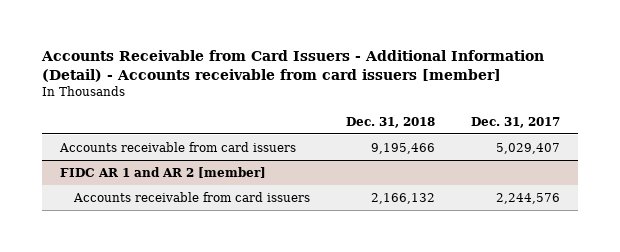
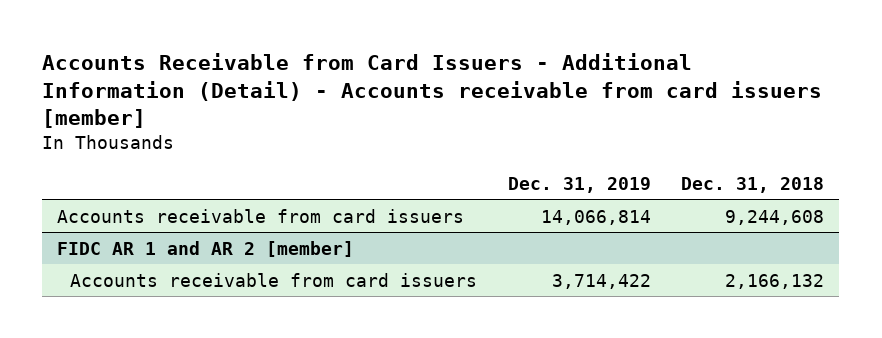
[471,116,561,128] Dec. 31, 2017 -> none
none -> [507,176,651,193] Dec. 31, 2019
[371,143,436,155] 9,195,466 -> [725,209,825,225] 9,244,608

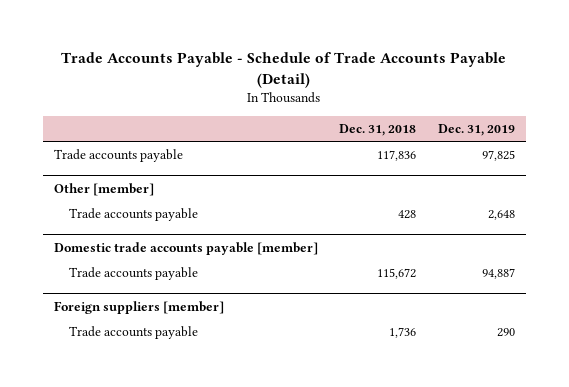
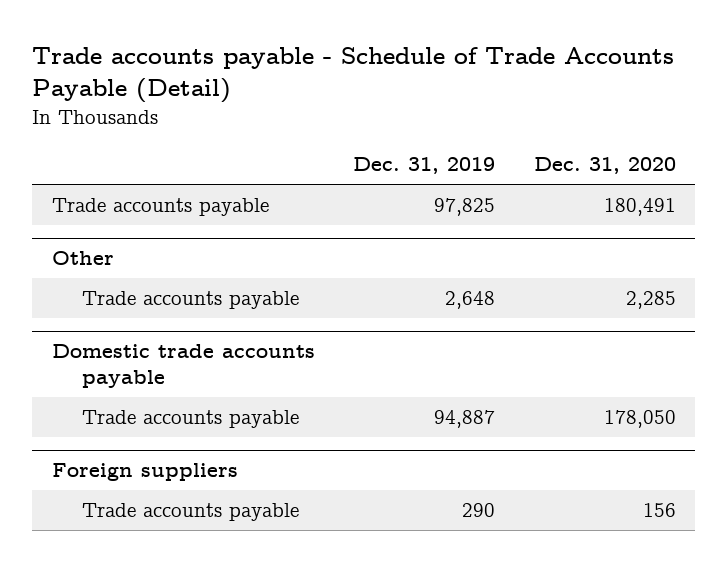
[61,52,507,89] Trade Accounts Payable - Schedule of Trade Accounts Payable (Detail) -> [32,47,675,104] Trade accounts payable - Schedule of Trade Accounts Payable (Detail)
[339,123,417,136] Dec. 31, 2018 -> none
none -> [533,157,676,175] Dec. 31, 2020
[53,182,154,196] Other [member] -> [51,251,114,266] Other
[53,241,318,255] Domestic trade accounts payable [member] -> [51,344,315,389] Domestic trade accounts payable
[53,300,224,314] Foreign suppliers [member] -> [51,463,238,482] Foreign suppliers

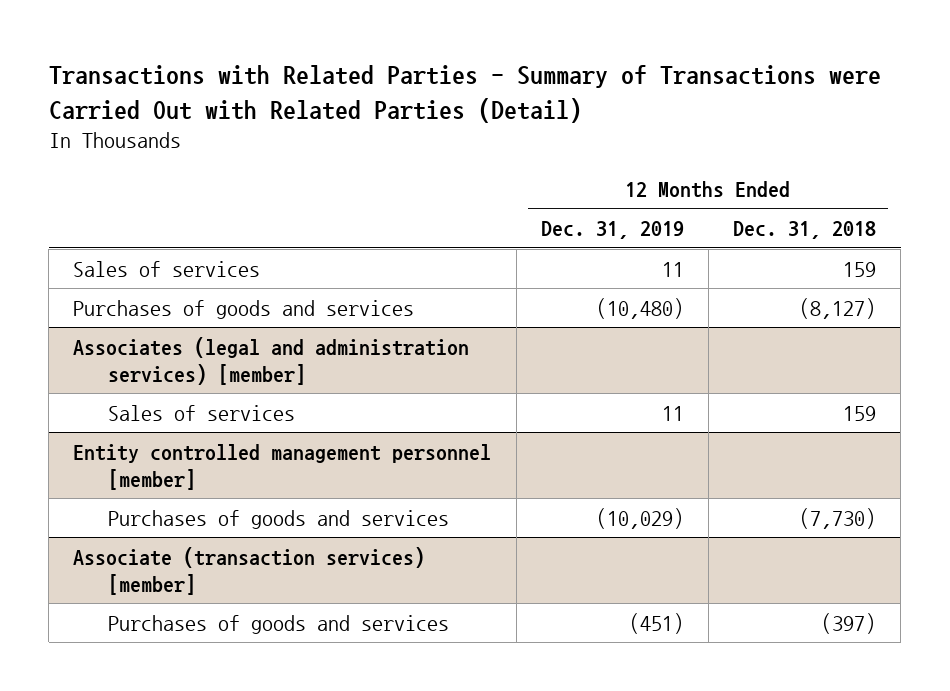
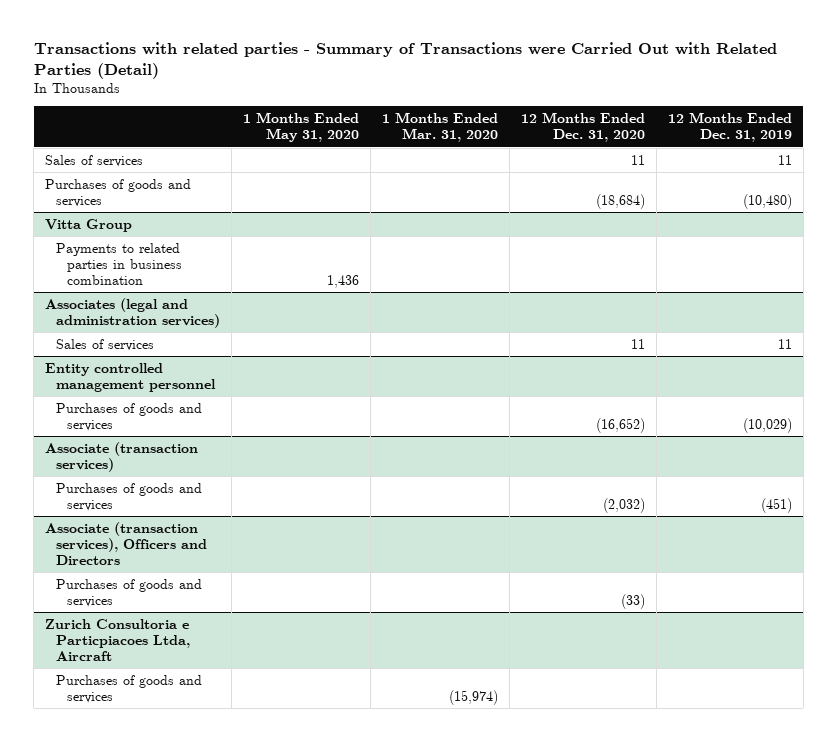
[48,65,881,123] Transactions with Related Parties - Summary of Transactions were Carried Out with Related Parties (Detail) -> [33,42,777,80] Transactions with related parties - Summary of Transactions were Carried Out with Related Parties (Detail)
[733,221,877,240] Dec. 31, 2018 -> none
none -> [242,112,359,143] 1 Months Ended May 31, 2020
none -> [381,112,498,143] 1 Months Ended Mar. 31, 2020
none -> [520,112,645,143] 12 Months Ended Dec. 31, 2020
none -> [45,218,133,232] Vitta Group
none -> [55,242,182,285] Payments to related parties in business combination
[73,336,470,385] Associates (legal and administration services) [member] -> [45,297,220,328] Associates (legal and administration services)
[73,443,492,490] Entity controlled management personnel [member] -> [45,362,216,392] Entity controlled management personnel
[73,546,426,595] Associate (transaction services) [member] -> [45,441,199,472] Associate (transaction services)
none -> [45,521,207,565] Associate (transaction services), Officers and Directors
none -> [55,578,202,607] Purchases of goods and services
none -> [45,618,190,661] Zurich Consultoria e Particpiacoes Ltda, Aircraft
none -> [55,674,202,703] Purchases of goods and services

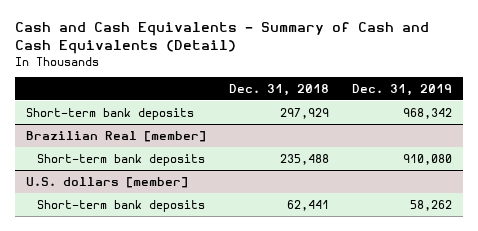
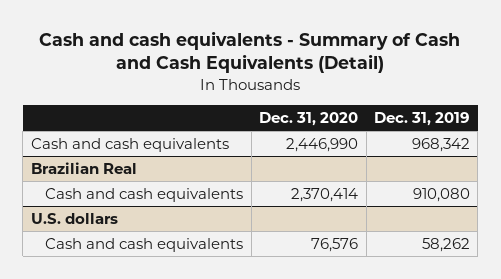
[14,22,429,55] Cash and Cash Equivalents - Summary of Cash and Cash Equivalents (Detail) -> [39,31,461,74] Cash and cash equivalents - Summary of Cash and Cash Equivalents (Detail)
[229,83,330,96] Dec. 31, 2018 -> none
none -> [259,111,359,126] Dec. 31, 2020
[26,107,195,120] Short-term bank deposits -> [30,137,229,152] Cash and cash equivalents
[26,130,207,142] Brazilian Real [member] -> [30,161,137,174] Brazilian Real
[36,153,205,166] Short-term bank deposits -> [45,187,244,202] Cash and cash equivalents
[26,176,189,188] U.S. dollars [member] -> [30,212,118,224] U.S. dollars
[36,199,205,212] Short-term bank deposits -> [45,237,244,252] Cash and cash equivalents

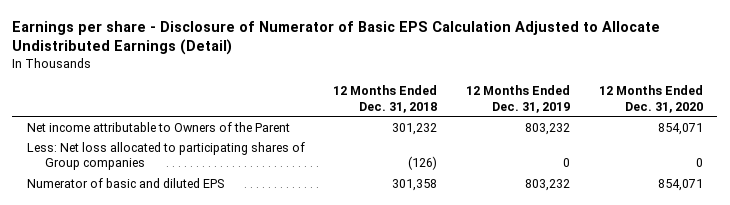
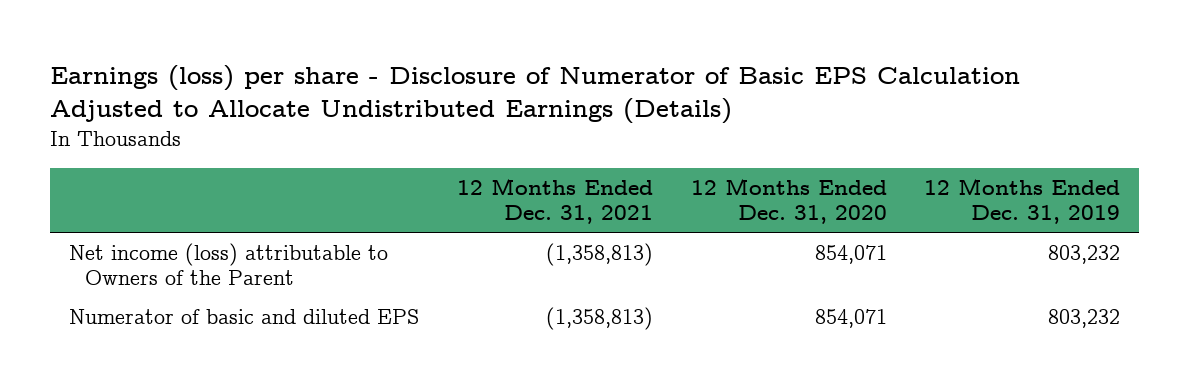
[12,20,661,56] Earnings per share - Disclosure of Numerator of Basic EPS Calculation Adjusted to Allocate Undistributed Earnings (Detail) -> [50,64,1021,124] Earnings (loss) per share - Disclosure of Numerator of Basic EPS Calculation Adjusted to Allocate Undistributed Earnings (Details)
[333,84,438,113] 12 Months Ended Dec. 31, 2018 -> none
none -> [456,177,653,225] 12 Months Ended Dec. 31, 2021
[26,141,305,171] Less: Net loss allocated to participating shares of Group companies -> none
[26,121,290,132] Net income attributable to Owners of the Parent -> [68,242,388,286] Net income (loss) attributable to Owners of the Parent

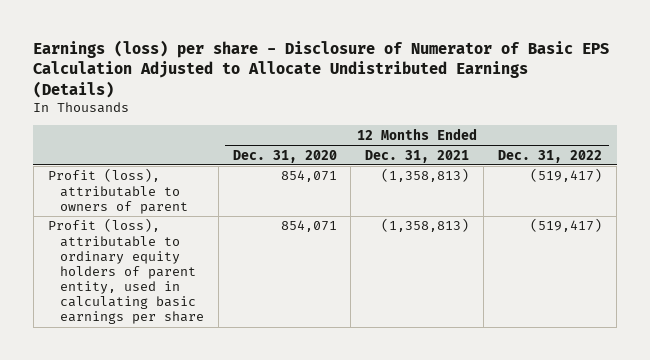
[924,177,1121,225] 12 Months Ended Dec. 31, 2019 -> none
none -> [498,149,603,163] Dec. 31, 2022
[68,242,388,286] Net income (loss) attributable to Owners of the Parent -> [47,168,188,214] Profit (loss), attributable to owners of parent
[68,308,419,324] Numerator of basic and diluted EPS -> [47,218,204,325] Profit (loss), attributable to ordinary equity holders of parent entity, used in calculating basic earnings per share

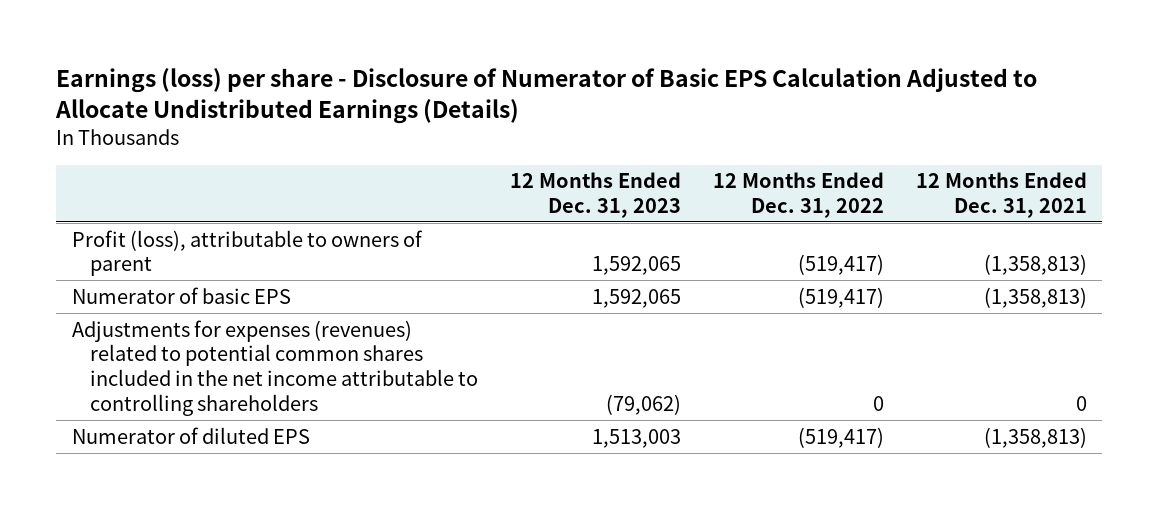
[232,149,337,163] Dec. 31, 2020 -> none
none -> [509,172,681,218] 12 Months Ended Dec. 31, 2023
[47,218,204,325] Profit (loss), attributable to ordinary equity holders of parent entity, used in calculating basic earnings per share -> [71,286,291,304] Numerator of basic EPS
none -> [71,319,479,416] Adjustments for expenses (revenues) related to potential common shares included in the net income attributable to controlling shareholders
none -> [71,426,310,444] Numerator of diluted EPS

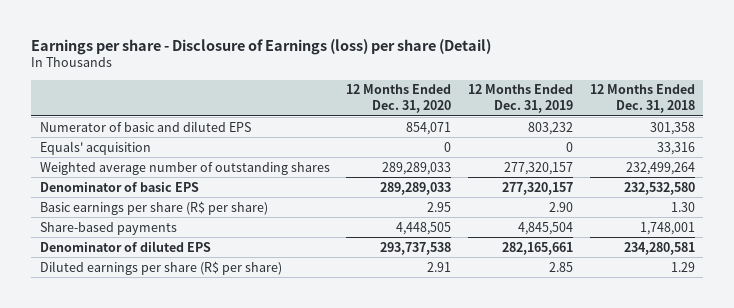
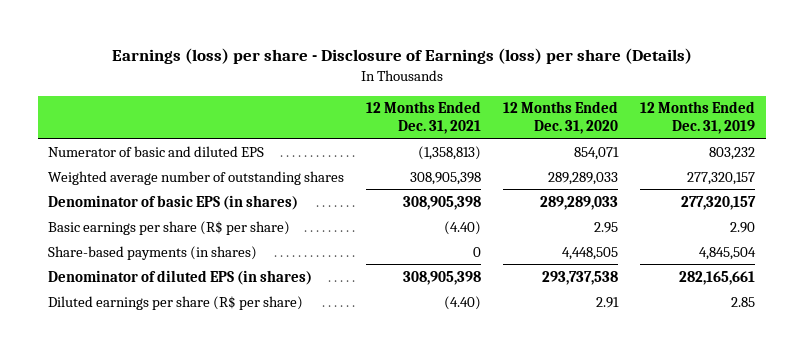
[31,38,492,55] Earnings per share - Disclosure of Earnings (loss) per share (Detail) -> [111,47,692,64] Earnings (loss) per share - Disclosure of Earnings (loss) per share (Details)
[589,84,695,114] 12 Months Ended Dec. 31, 2018 -> none
none -> [366,101,482,134] 12 Months Ended Dec. 31, 2021
[39,140,151,155] Equals' acquisition -> none
[39,181,199,192] Denominator of basic EPS -> [48,194,299,210] Denominator of basic EPS (in shares)
[39,221,177,235] Share-based payments -> [48,245,258,260] Share-based payments (in shares)
[39,240,211,252] Denominator of diluted EPS -> [48,269,313,285] Denominator of diluted EPS (in shares)

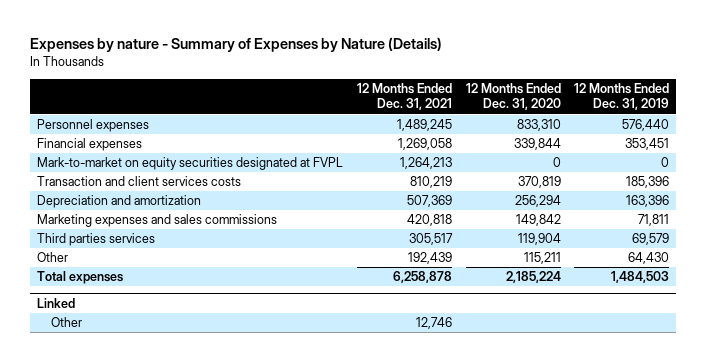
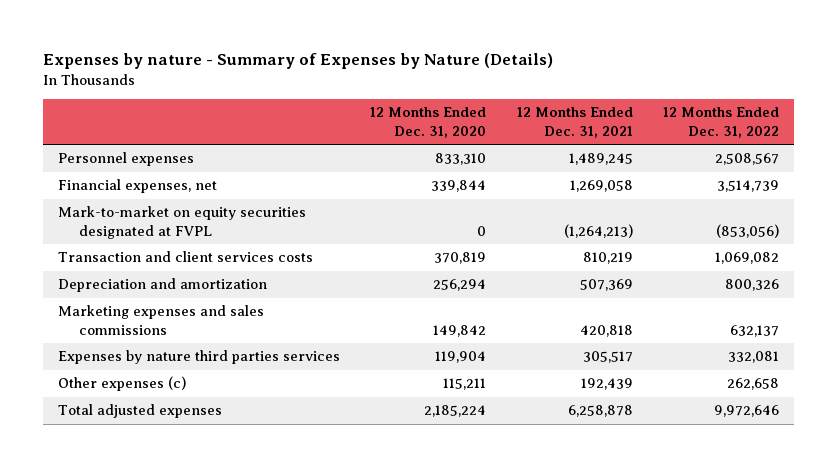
[574,83,670,111] 12 Months Ended Dec. 31, 2019 -> none
none -> [662,107,779,138] 12 Months Ended Dec. 31, 2022
[36,138,142,152] Financial expenses -> [58,179,218,194] Financial expenses, net
[399,157,452,170] 1,264,213 -> [563,223,633,238] (1,264,213)
[36,297,75,308] Linked -> none
[50,317,82,328] Other -> none
[36,233,155,247] Third parties services -> [58,350,341,365] Expenses by nature third parties services
[36,252,68,263] Other -> [58,376,187,392] Other expenses (c)
[36,271,123,285] Total expenses -> [58,404,223,419] Total adjusted expenses

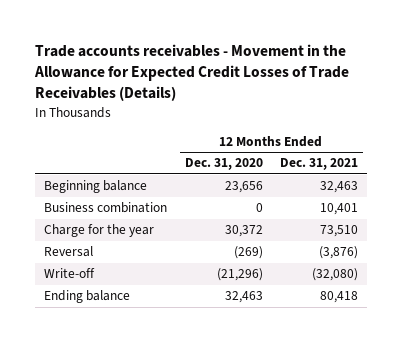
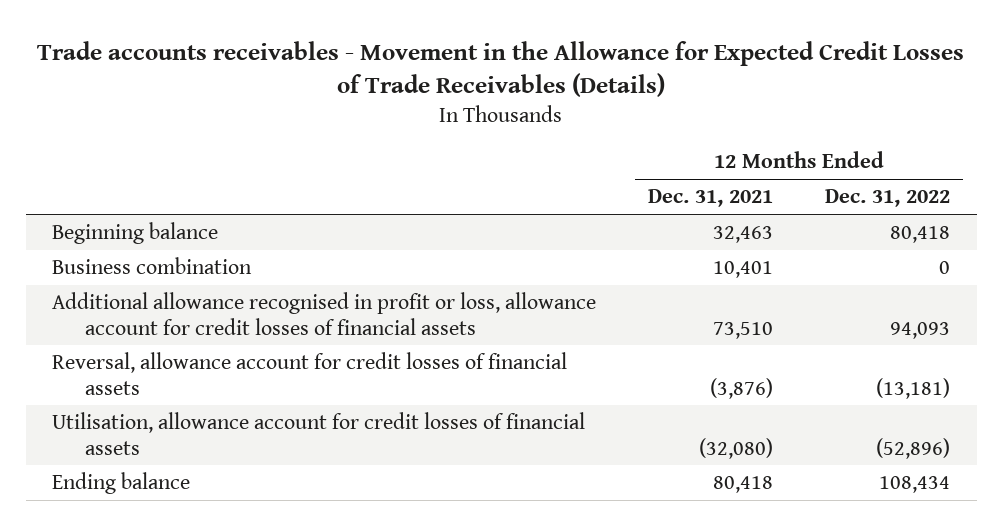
[184,158,263,171] Dec. 31, 2020 -> none
none -> [825,189,951,208] Dec. 31, 2022
[44,224,155,238] Charge for the year -> [52,292,597,335] Additional allowance recognised in profit or loss, allowance account for credit losses of financial assets
[44,246,94,258] Reversal -> [52,352,568,395] Reversal, allowance account for credit losses of financial assets
[44,268,96,279] Write-off -> [52,412,586,455] Utilisation, allowance account for credit losses of financial assets

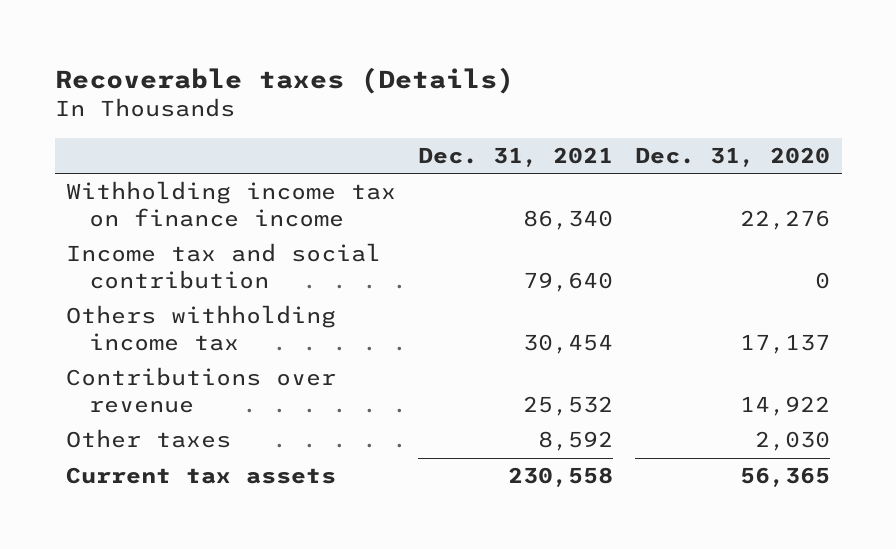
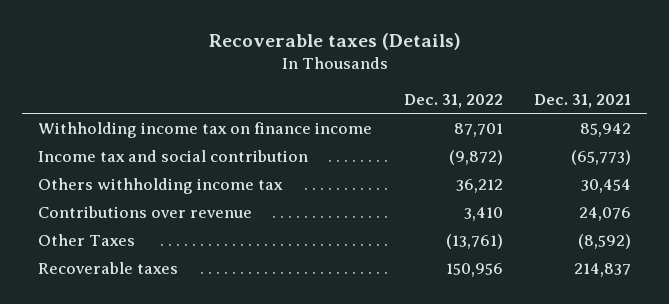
[635,146,831,167] Dec. 31, 2020 -> none
none -> [403,93,503,108] Dec. 31, 2022
[523,209,614,230] 86,340 -> [580,122,632,137] 85,942
[523,271,614,292] 79,640 -> [571,149,632,165] (65,773)
[523,395,614,416] 25,532 -> [579,206,632,221] 24,076
[65,429,231,449] Other taxes -> [37,233,135,246] Other Taxes
[538,431,614,452] 8,592 -> [578,233,632,249] (8,592)
[65,467,336,485] Current tax assets -> [37,261,178,274] Recoverable taxes
[508,467,614,488] 230,558 -> [574,262,632,277] 214,837

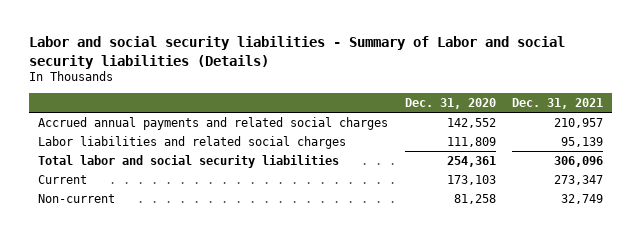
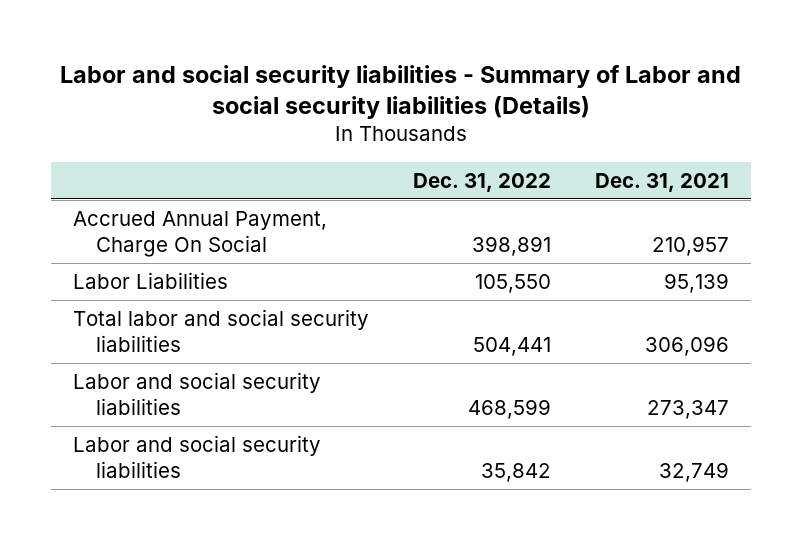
[404,97,496,109] Dec. 31, 2020 -> none
none -> [412,172,551,192] Dec. 31, 2022
[37,116,388,130] Accrued annual payments and related social charges -> [72,210,327,257] Accrued Annual Payment, Charge On Social
[37,135,346,149] Labor liabilities and related social charges -> [72,271,228,289] Labor Liabilities
[37,174,87,184] Current -> [72,371,321,415] Labor and social security liabilities
[37,193,115,203] Non-current -> [72,434,321,478] Labor and social security liabilities

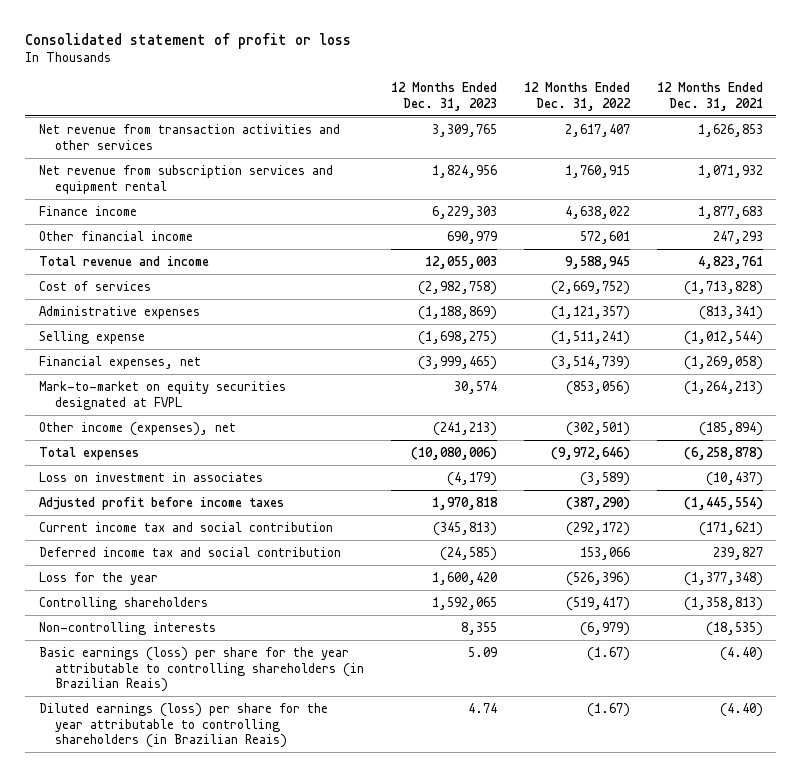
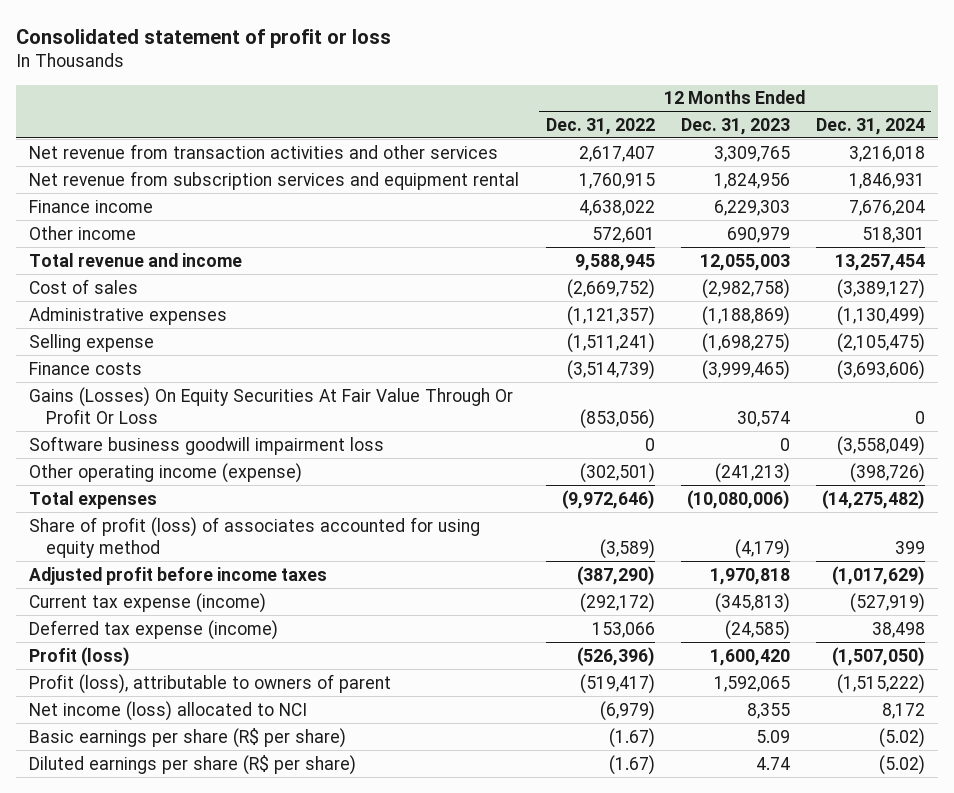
[656,82,763,111] 12 Months Ended Dec. 31, 2021 -> none
none -> [815,117,925,135] Dec. 31, 2024
[38,230,193,241] Other financial income -> [29,225,137,240] Other income
[38,280,151,291] Cost of services -> [29,278,139,294] Cost of sales
[38,355,201,369] Financial expenses, net -> [29,361,143,375] Finance costs
[38,380,286,410] Mark-to-market on equity securities designated at FVPL -> [29,386,514,424] Gains (Losses) On Equity Securities At Fair Value Through Or Profit Or Loss
none -> [29,435,385,455] Software business goodwill impairment loss
[38,421,236,436] Other income (expenses), net -> [29,462,303,483] Other operating income (expense)
[38,471,263,482] Loss on investment in associates -> [29,516,481,558] Share of profit (loss) of associates accounted for using equity method
[38,521,333,532] Current income tax and social contribution -> [29,592,267,613] Current tax expense (income)
[38,546,341,557] Deferred income tax and social contribution -> [29,619,279,640] Deferred tax expense (income)
[38,571,158,585] Loss for the year -> [29,646,131,666] Profit (loss)
[38,596,208,610] Controlling shareholders -> [29,673,392,694] Profit (loss), attributable to owners of parent
[38,621,216,635] Non-controlling interests -> [29,700,308,721] Net income (loss) allocated to NCI
[38,646,365,693] Basic earnings (loss) per share for the year attributable to controlling shareholders (in Brazilian Reais) -> [29,727,347,748] Basic earnings per share (R$ per share)
[38,702,328,749] Diluted earnings (loss) per share for the year attributable to controlling shareholders (in Brazilian Reais) -> [29,754,357,775] Diluted earnings per share (R$ per share)

